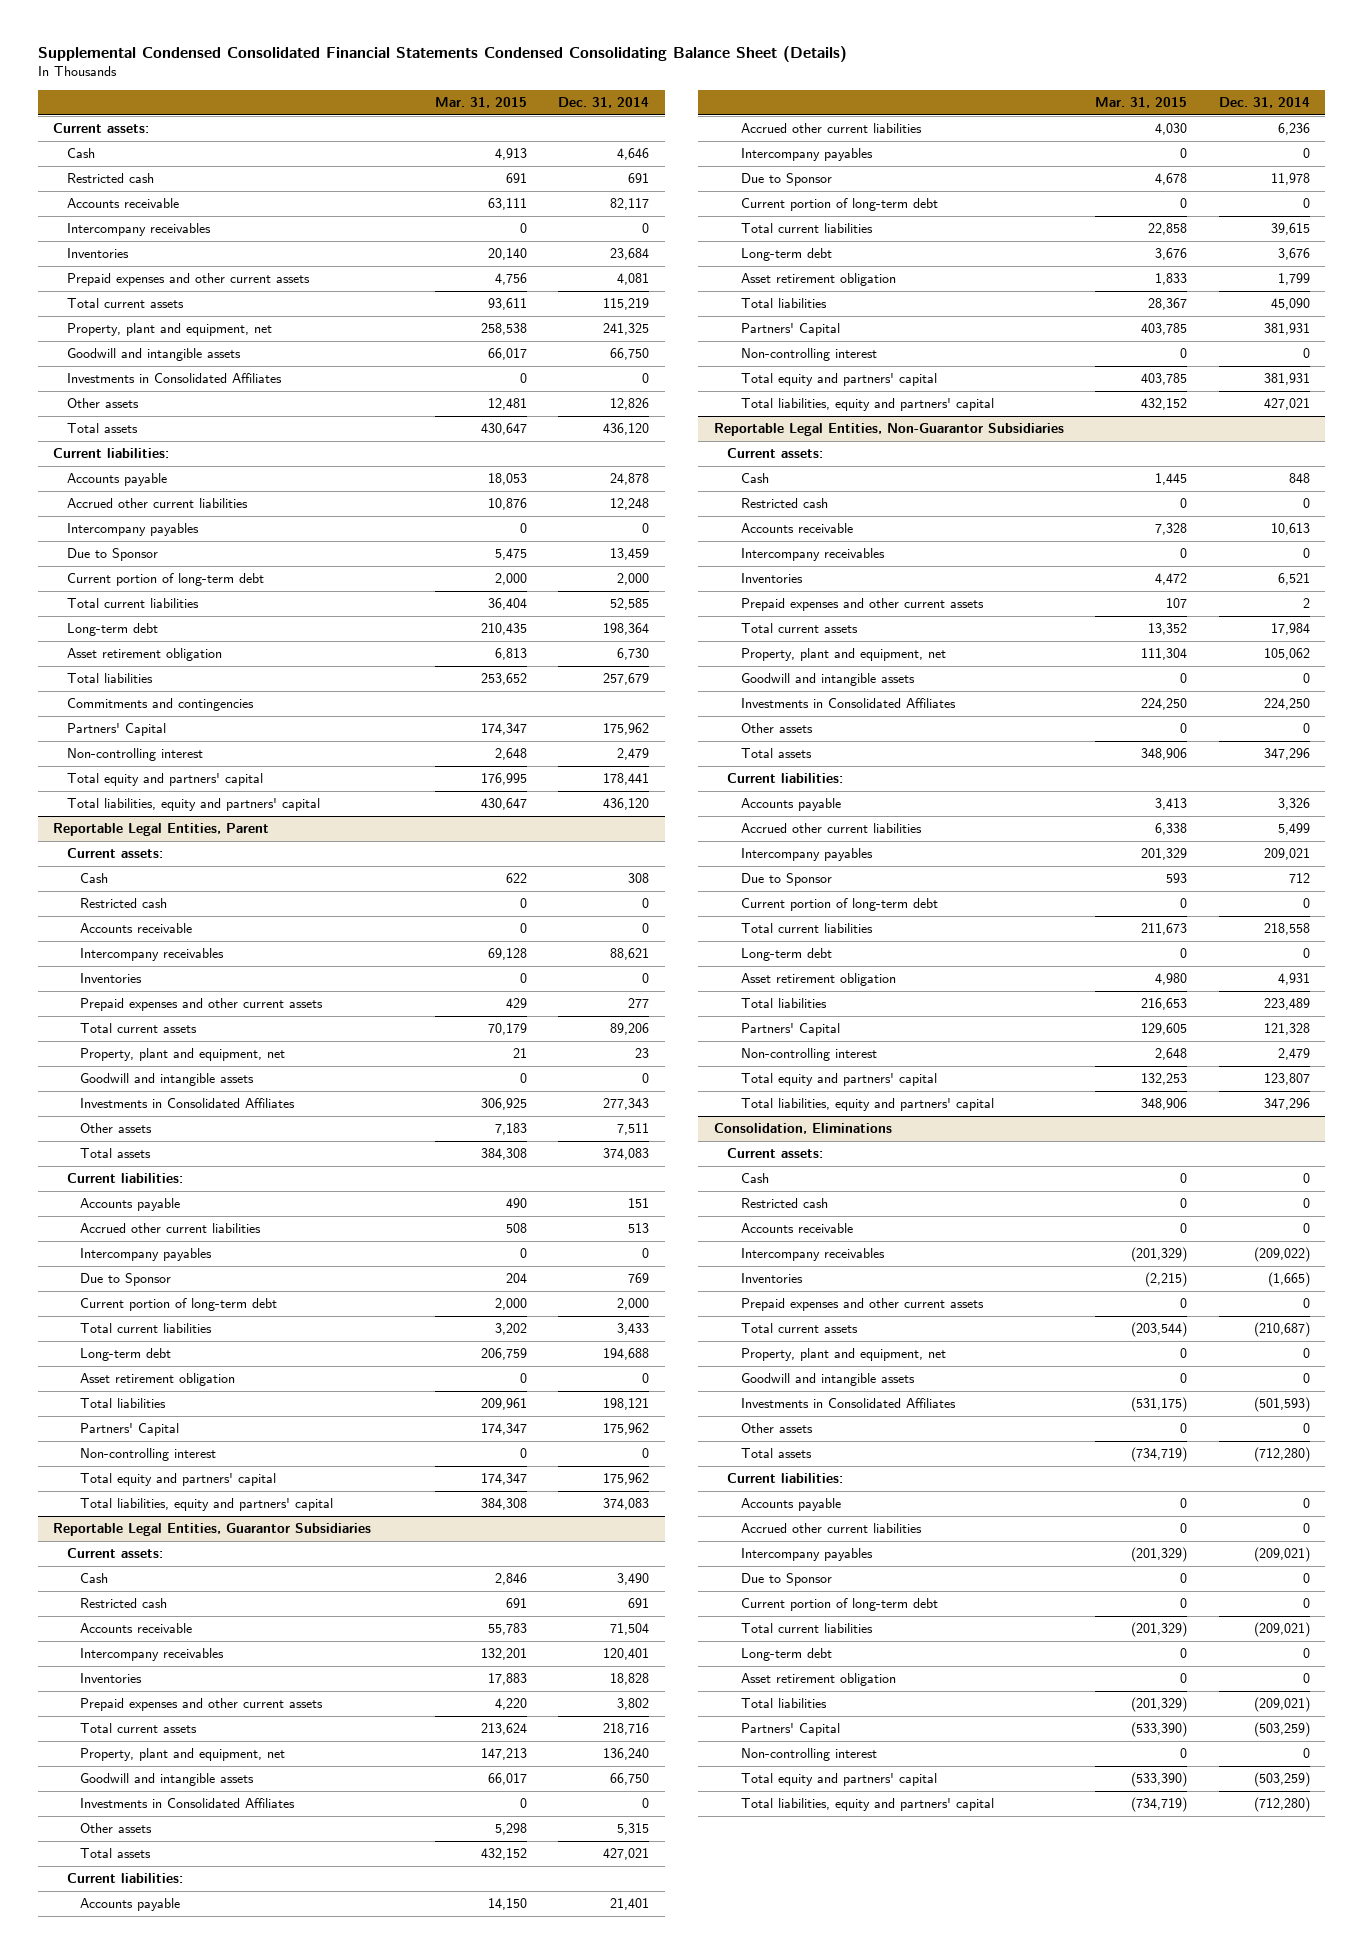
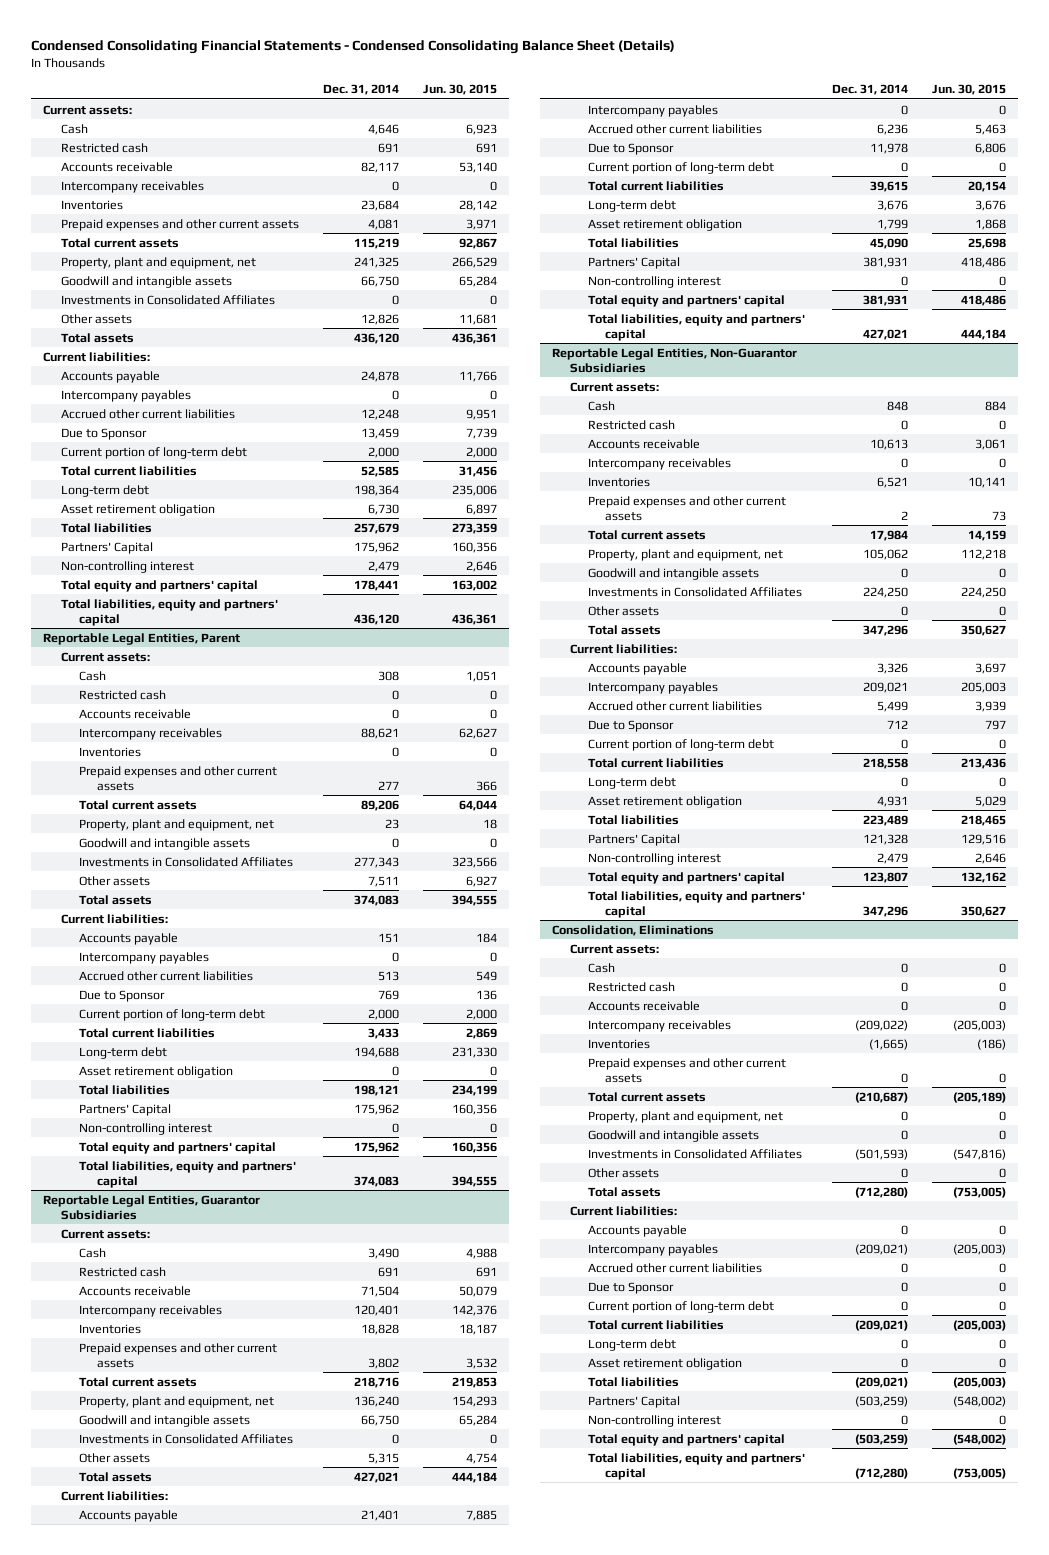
[37,46,847,63] Supplemental Condensed Consolidated Financial Statements Condensed Consolidating Balance Sheet (Details) -> [31,40,676,55] Condensed Consolidating Financial Statements - Condensed Consolidating Balance Sheet (Details)
[434,96,527,108] Mar. 31, 2015 -> none
none -> [423,84,498,96] Jun. 30, 2015
[66,498,248,509] Accrued other current liabilities -> [61,408,236,419] Accrued other current liabilities
[66,698,254,712] Commitments and contingencies -> none
[80,1223,262,1234] Accrued other current liabilities -> [78,970,253,981] Accrued other current liabilities
[740,123,922,134] Accrued other current liabilities -> [587,123,762,134] Accrued other current liabilities
[740,823,922,834] Accrued other current liabilities -> [587,700,762,711] Accrued other current liabilities
[740,1523,922,1534] Accrued other current liabilities -> [587,1262,762,1273] Accrued other current liabilities

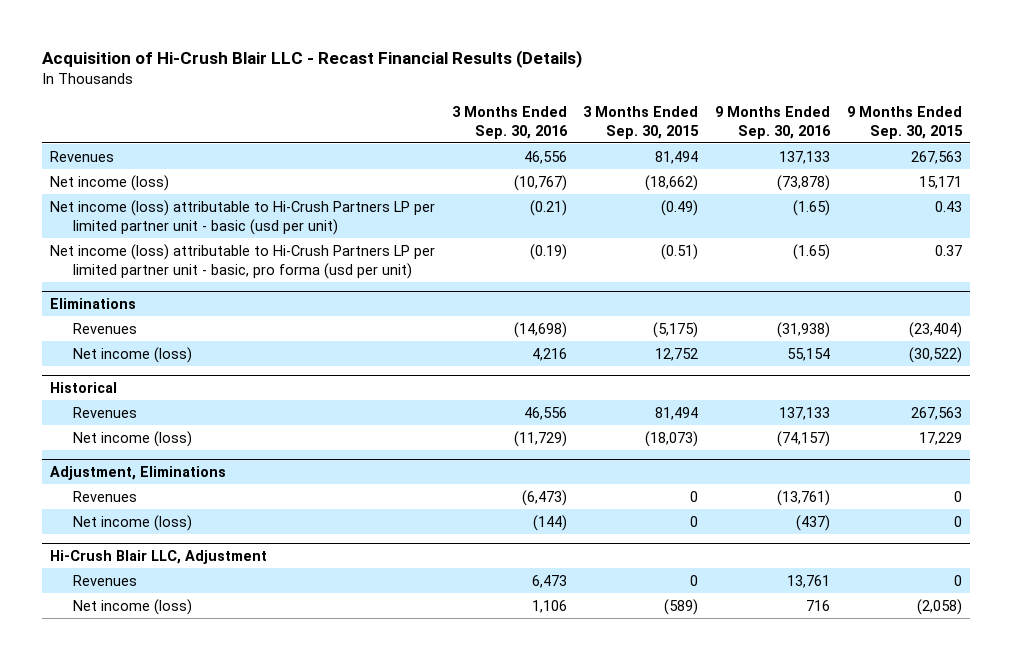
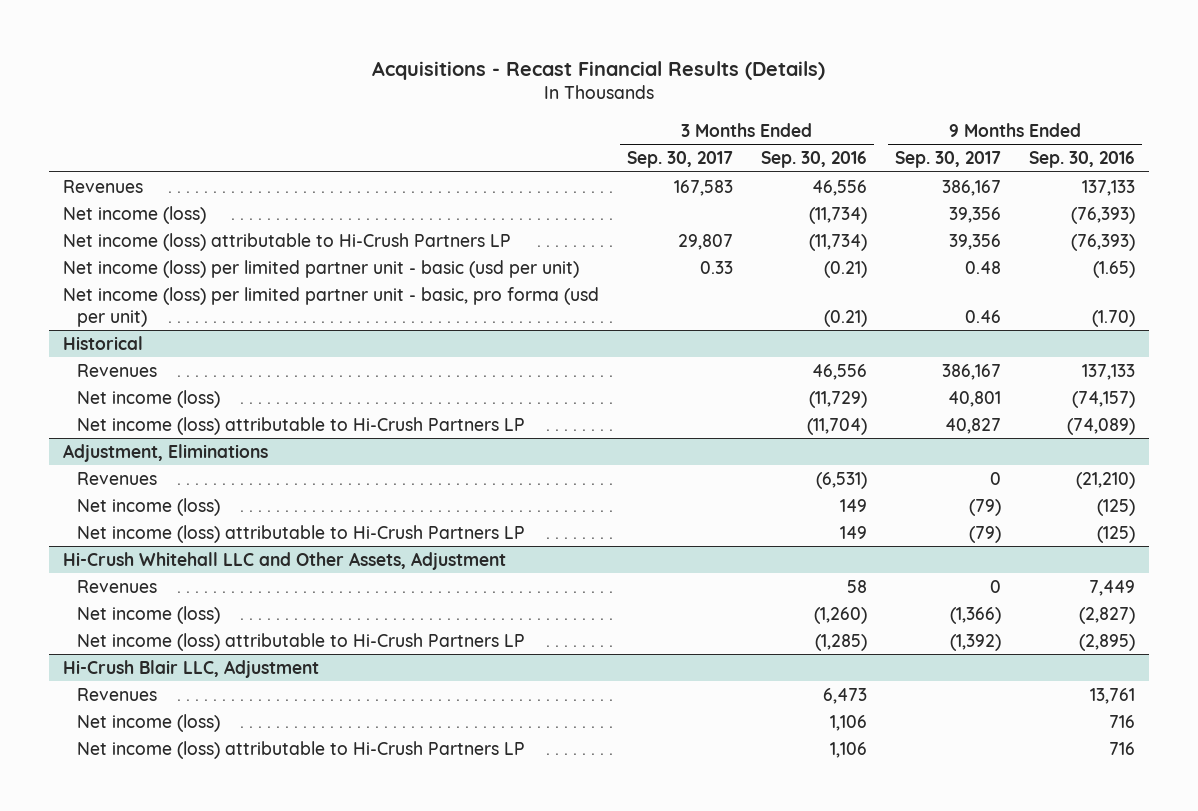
[41,50,582,69] Acquisition of Hi-Crush Blair LLC - Recast Financial Results (Details) -> [371,60,825,80] Acquisitions - Recast Financial Results (Details)
[583,105,700,139] 3 Months Ended Sep. 30, 2015 -> none
[847,105,964,139] 9 Months Ended Sep. 30, 2015 -> none
none -> [626,151,733,169] Sep. 30, 2017
none -> [894,151,1001,169] Sep. 30, 2017
[49,298,136,310] Eliminations -> none
[73,322,138,334] Revenues -> none
[73,346,193,363] Net income (loss) -> none
[513,174,567,191] (10,767) -> [808,206,867,224] (11,734)
[777,174,831,191] (73,878) -> [1070,206,1135,224] (76,393)
none -> [62,232,511,251] Net income (loss) attributable to Hi-Crush Partners LP
[49,199,435,235] Net income (loss) attributable to Hi-Crush Partners LP per limited partner unit - basic (usd per unit) -> [62,259,579,278] Net income (loss) per limited partner unit - basic (usd per unit)
[49,243,435,279] Net income (loss) attributable to Hi-Crush Partners LP per limited partner unit - basic, pro forma (usd per unit) -> [62,286,599,327] Net income (loss) per limited partner unit - basic, pro forma (usd per unit)
[529,243,567,260] (0.19) -> [823,309,867,327] (0.21)
[793,243,831,260] (1.65) -> [1091,309,1135,327] (1.70)
none -> [77,416,526,435] Net income (loss) attributable to Hi-Crush Partners LP
[521,489,567,506] (6,473) -> [815,471,867,489] (6,531)
[777,489,831,506] (13,761) -> [1075,471,1135,489] (21,210)
[532,514,567,531] (144) -> [839,498,867,512] 149
[796,514,831,531] (437) -> [1096,498,1135,516] (125)
none -> [77,524,526,543] Net income (loss) attributable to Hi-Crush Partners LP
none -> [62,551,506,570] Hi-Crush Whitehall LLC and Other Assets, Adjustment
none -> [77,579,158,593] Revenues
none -> [77,605,221,624] Net income (loss)
none -> [77,632,526,651] Net income (loss) attributable to Hi-Crush Partners LP
none -> [77,740,526,759] Net income (loss) attributable to Hi-Crush Partners LP

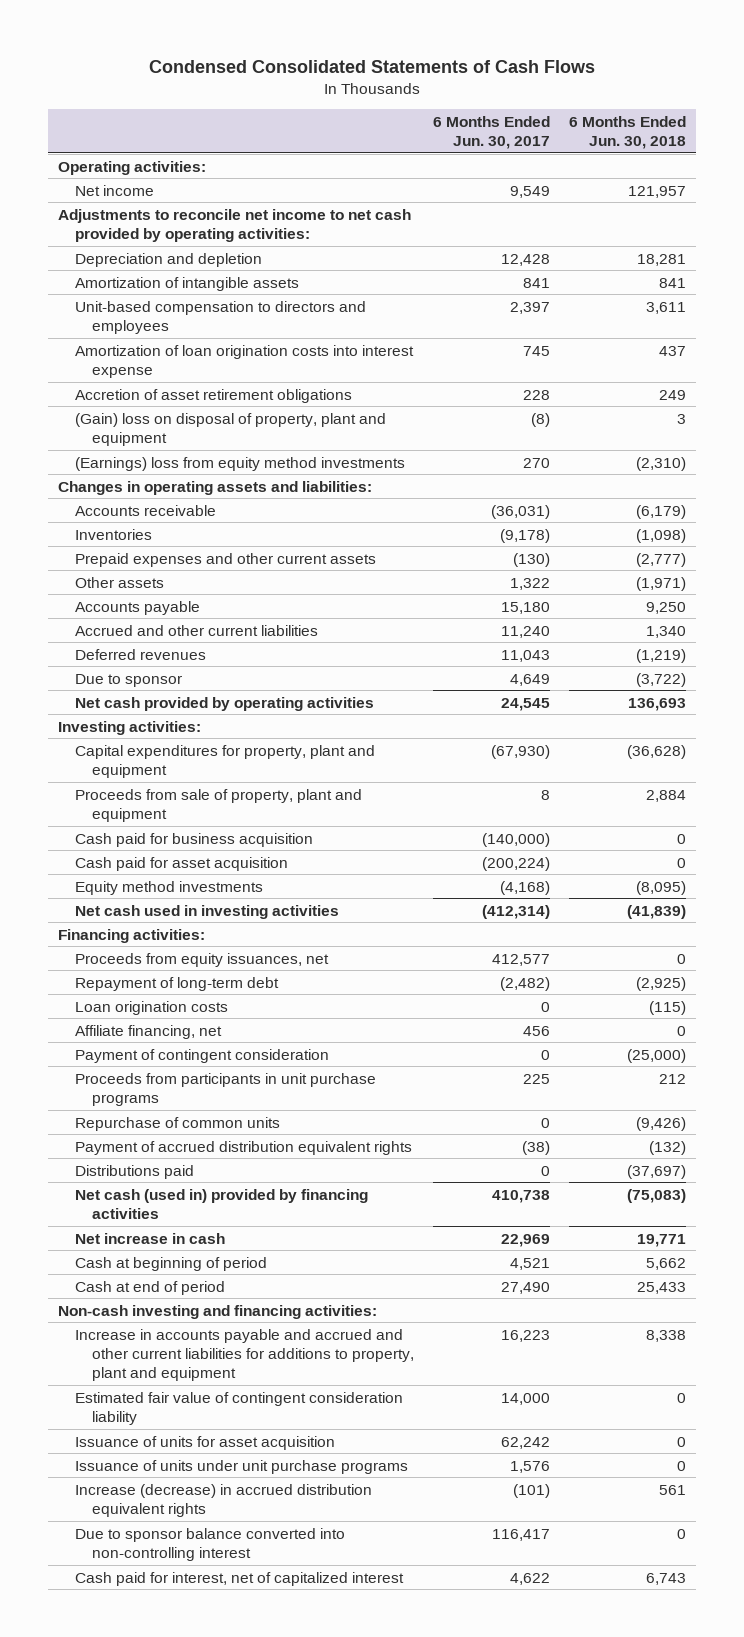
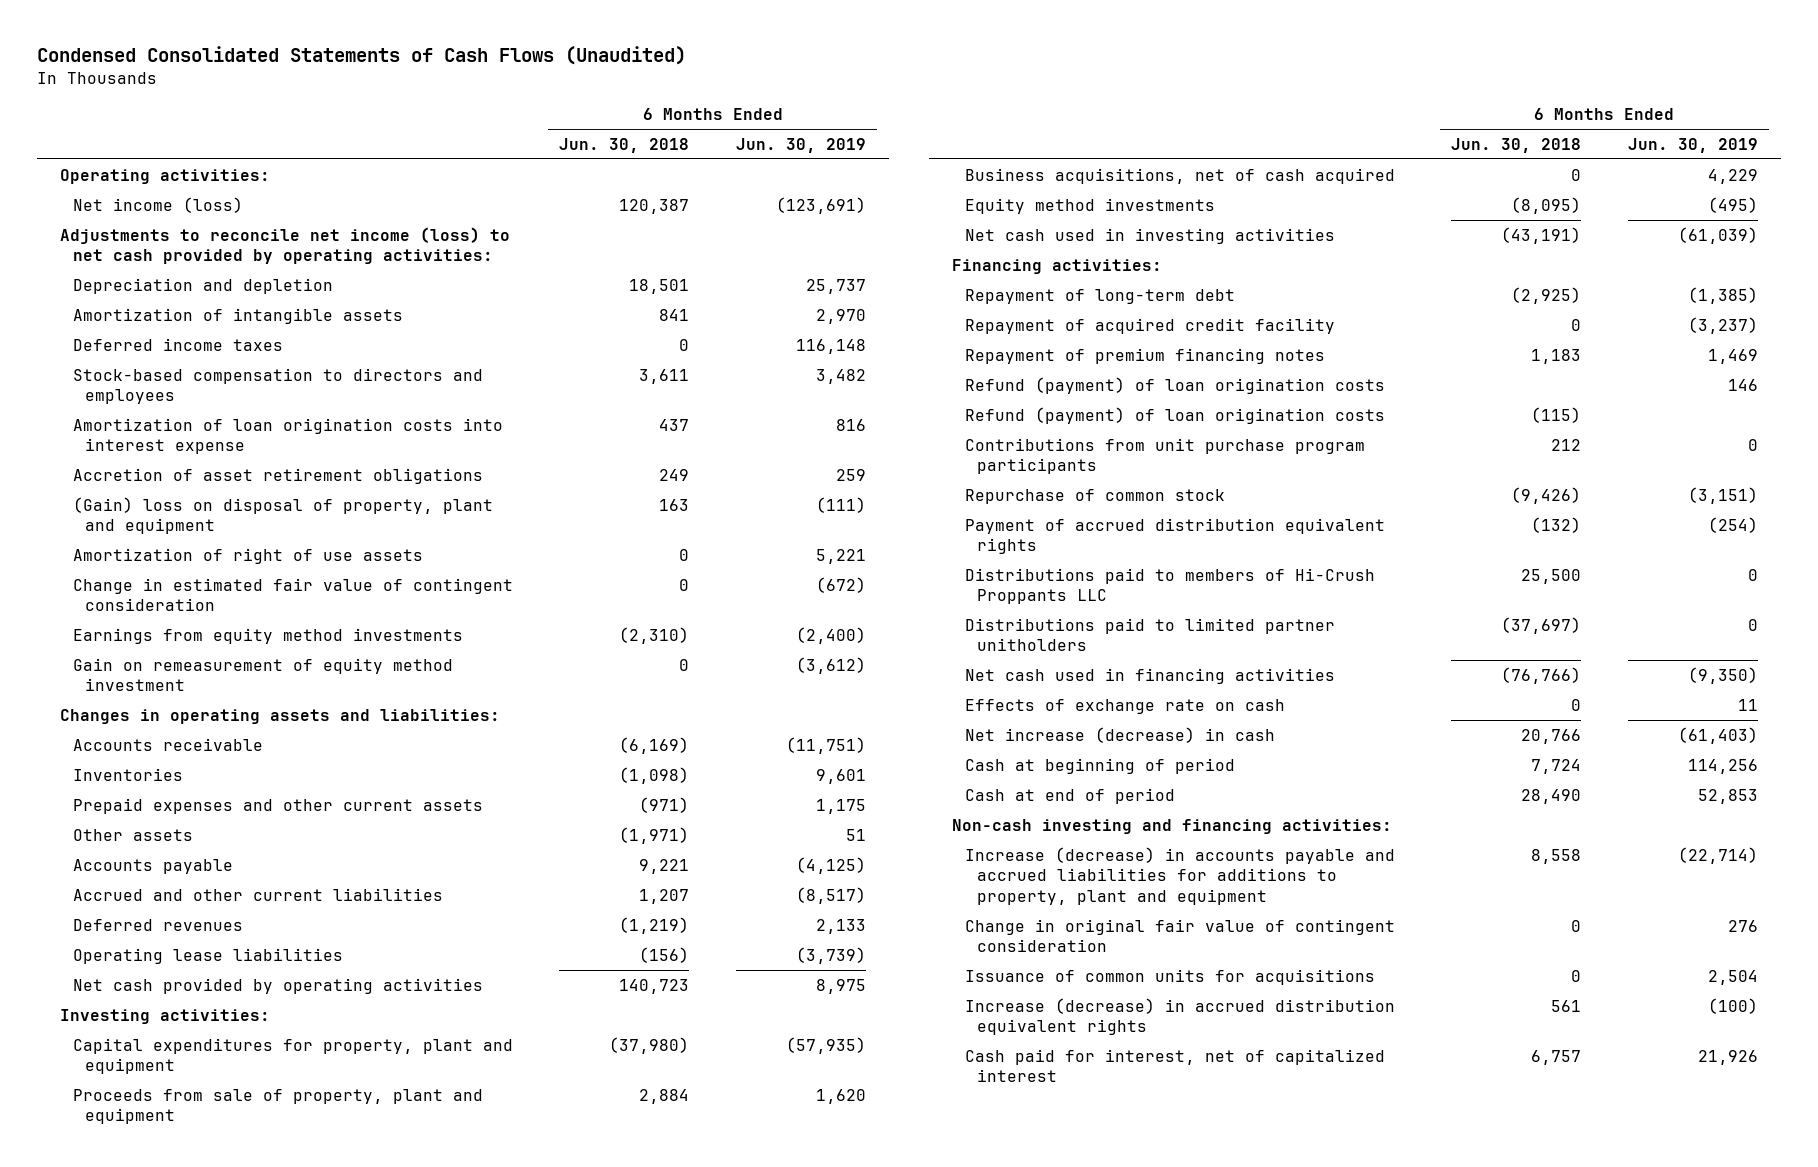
[148,59,595,73] Condensed Consolidated Statements of Cash Flows -> [37,46,687,66] Condensed Consolidated Statements of Cash Flows (Unaudited)
[432,115,550,150] 6 Months Ended Jun. 30, 2017 -> none
none -> [735,137,866,153] Jun. 30, 2019
[74,184,154,196] Net income -> [72,196,243,213] Net income (loss)
[627,185,686,198] 121,957 -> [619,198,690,214] 120,387
[57,208,411,242] Adjustments to reconcile net income to net cash provided by operating activities: -> [60,226,511,265] Adjustments to reconcile net income (loss) to net cash provided by operating activities:
[636,253,686,266] 18,281 -> [629,278,690,294] 18,501
none -> [72,337,283,351] Deferred income taxes
[74,300,366,334] Unit-based compensation to directors and employees -> [72,367,483,405] Stock-based compensation to directors and employees
[676,413,686,424] 3 -> [659,498,690,511] 163
none -> [72,547,423,564] Amortization of right of use assets
none -> [72,577,513,612] Change in estimated fair value of contingent consideration
[74,456,405,471] (Earnings) loss from equity method investments -> [72,627,463,644] Earnings from equity method investments
none -> [72,657,453,692] Gain on remeasurement of equity method investment
[635,504,686,519] (6,179) -> [619,736,690,754] (6,169)
[635,552,686,567] (2,777) -> [639,796,690,813] (971)
[645,601,686,614] 9,250 -> [639,858,690,874] 9,221
[645,625,686,638] 1,340 -> [639,888,690,904] 1,207
[74,673,182,687] Due to sponsor -> none
none -> [72,947,343,964] Operating lease liabilities
[627,697,686,711] 136,693 -> [619,978,690,994] 140,723
[626,744,686,759] (36,628) -> [609,1036,690,1054] (37,980)
[74,832,313,847] Cash paid for business acquisition -> none
[74,856,288,871] Cash paid for asset acquisition -> none
none -> [964,167,1395,184] Business acquisitions, net of cash acquired
[626,904,686,919] (41,839) -> [1501,226,1582,244] (43,191)
[74,952,329,967] Proceeds from equity issuances, net -> none
[74,1024,222,1039] Affiliate financing, net -> none
[74,1048,329,1063] Payment of contingent consideration -> none
none -> [964,317,1335,334] Repayment of acquired credit facility
none -> [964,347,1325,364] Repayment of premium financing notes
none -> [964,376,1385,394] Refund (payment) of loan origination costs
[74,1000,228,1015] Loan origination costs -> [964,406,1385,424] Refund (payment) of loan origination costs
[74,1072,376,1106] Proceeds from participants in unit purchase programs -> [964,437,1365,475] Contributions from unit purchase program participants
[74,1116,280,1131] Repurchase of common units -> [964,488,1225,504] Repurchase of common stock
none -> [964,567,1375,605] Distributions paid to members of Hi-Crush Proppants LLC
[74,1164,194,1179] Distributions paid -> [964,617,1335,652] Distributions paid to limited partner unitholders
[74,1188,368,1219] Net cash (used in) provided by financing activities -> [964,667,1335,684] Net cash used in financing activities
[626,1188,686,1203] (75,083) -> [1501,666,1582,684] (76,766)
none -> [964,698,1285,714] Effects of exchange rate on cash
[74,1232,225,1244] Net increase in cash -> [964,726,1275,743] Net increase (decrease) in cash
[636,1233,686,1247] 19,771 -> [1521,728,1582,744] 20,766
[645,1257,686,1270] 5,662 -> [1531,758,1582,774] 7,724
[636,1281,686,1294] 25,433 -> [1521,788,1582,804] 28,490
[74,1459,408,1474] Issuance of units under unit purchase programs -> none
[74,1328,414,1381] Increase in accounts payable and accrued and other current liabilities for additions to property, plant and equipment -> [964,846,1395,905] Increase (decrease) in accounts payable and accrued liabilities for additions to property, plant and equipment
[645,1329,686,1342] 8,338 -> [1531,848,1582,864] 8,558
[74,1391,403,1425] Estimated fair value of contingent consideration liability -> [964,918,1395,953] Change in original fair value of contingent consideration
[74,1435,335,1450] Issuance of units for asset acquisition -> [964,968,1375,985] Issuance of common units for acquisitions
[74,1527,345,1561] Due to sponsor balance converted into non-controlling interest -> none
[645,1572,686,1585] 6,743 -> [1531,1049,1582,1065] 6,757

